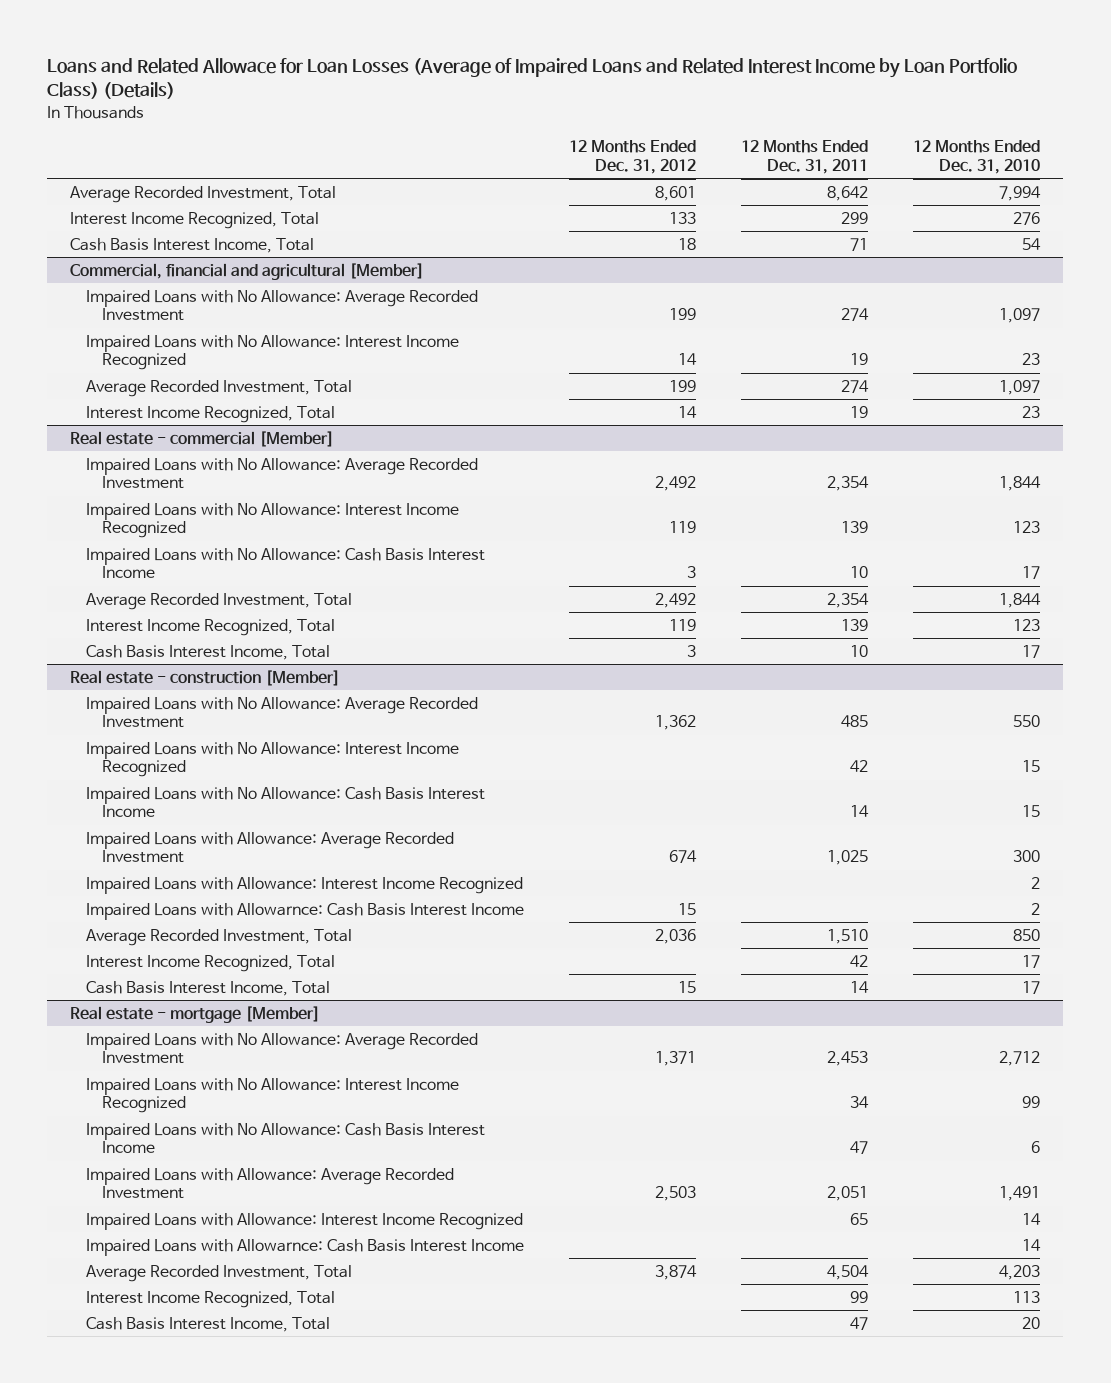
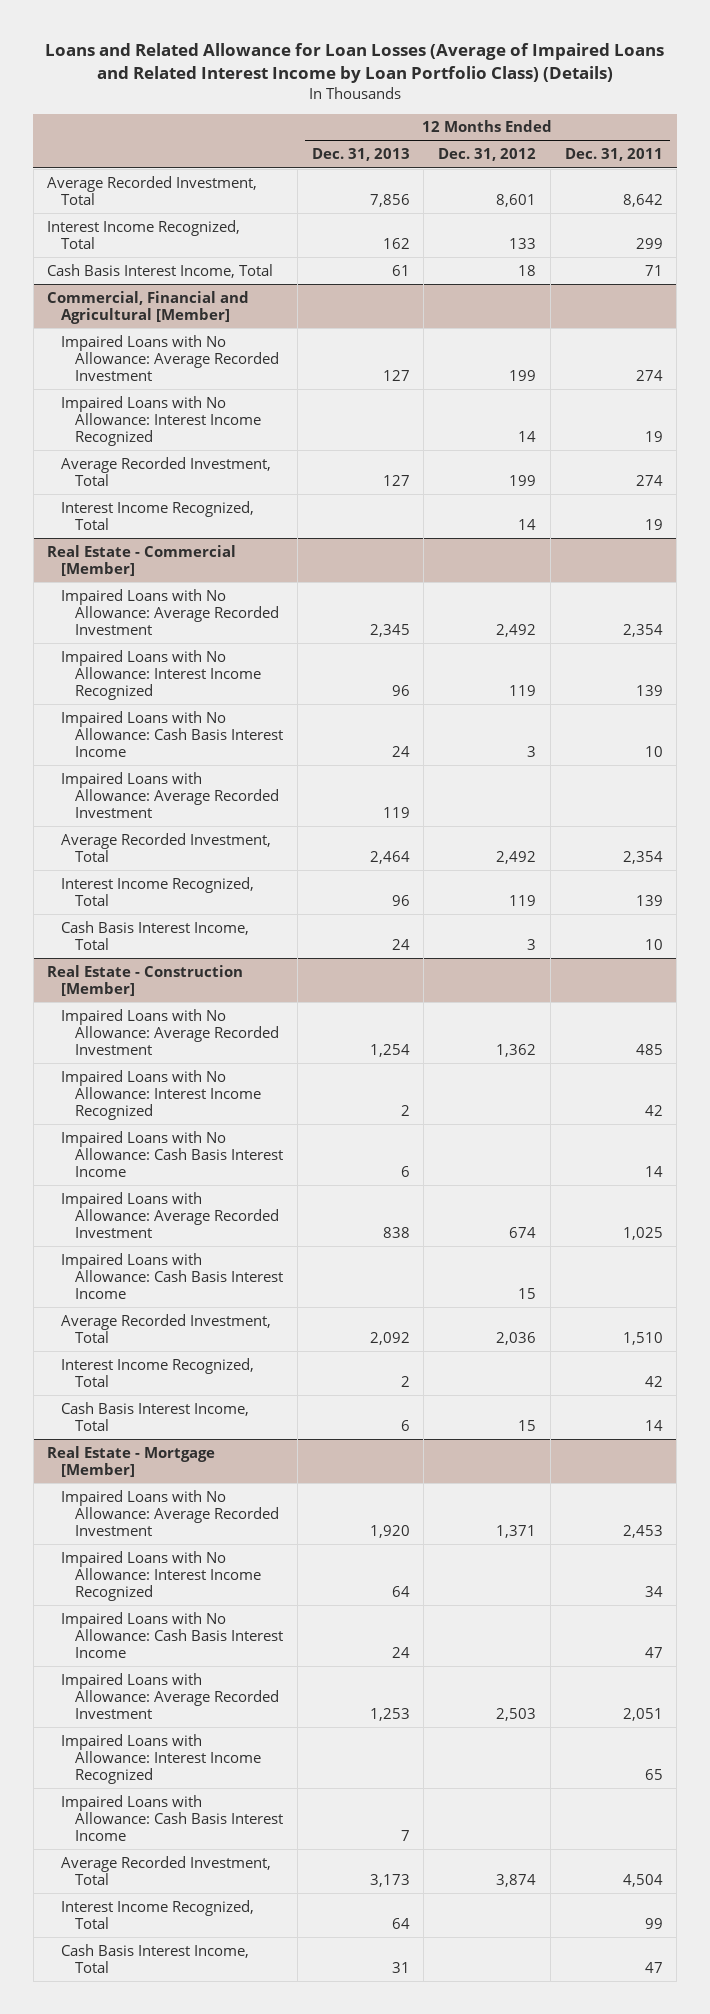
[47,57,1018,100] Loans and Related Allowace for Loan Losses (Average of Impaired Loans and Related Interest Income by Loan Portfolio Class) (Details) -> [44,43,664,83] Loans and Related Allowance for Loan Losses (Average of Impaired Loans and Related Interest Income by Loan Portfolio Class) (Details)
[913,140,1041,174] 12 Months Ended Dec. 31, 2010 -> none
none -> [311,148,410,162] Dec. 31, 2013
[70,262,425,280] Commercial, financial and agricultural [Member] -> [47,290,250,324] Commercial, Financial and Agricultural [Member]
[70,430,335,447] Real estate - commercial [Member] -> [47,544,237,576] Real Estate - Commercial [Member]
none -> [61,771,280,818] Impaired Loans with Allowance: Average Recorded Investment
[70,669,341,686] Real estate - construction [Member] -> [47,964,244,996] Real Estate - Construction [Member]
[86,876,524,894] Impaired Loans with Allowance: Interest Income Recognized -> none
[86,902,525,920] Impaired Loans with Allowarnce: Cash Basis Interest Income -> [61,1252,284,1299] Impaired Loans with Allowance: Cash Basis Interest Income
[70,1005,321,1023] Real estate - mortgage [Member] -> [47,1445,216,1477] Real Estate - Mortgage [Member]
[86,1238,525,1256] Impaired Loans with Allowarnce: Cash Basis Interest Income -> [61,1794,284,1841] Impaired Loans with Allowance: Cash Basis Interest Income

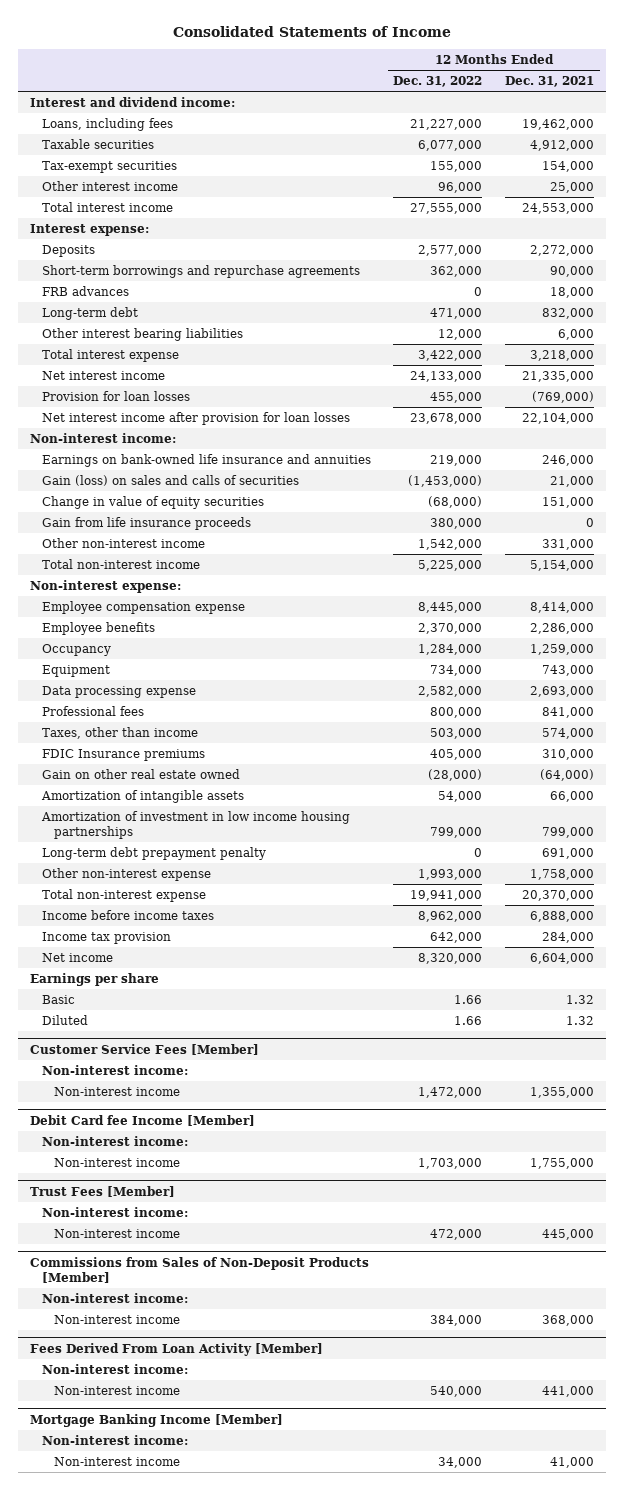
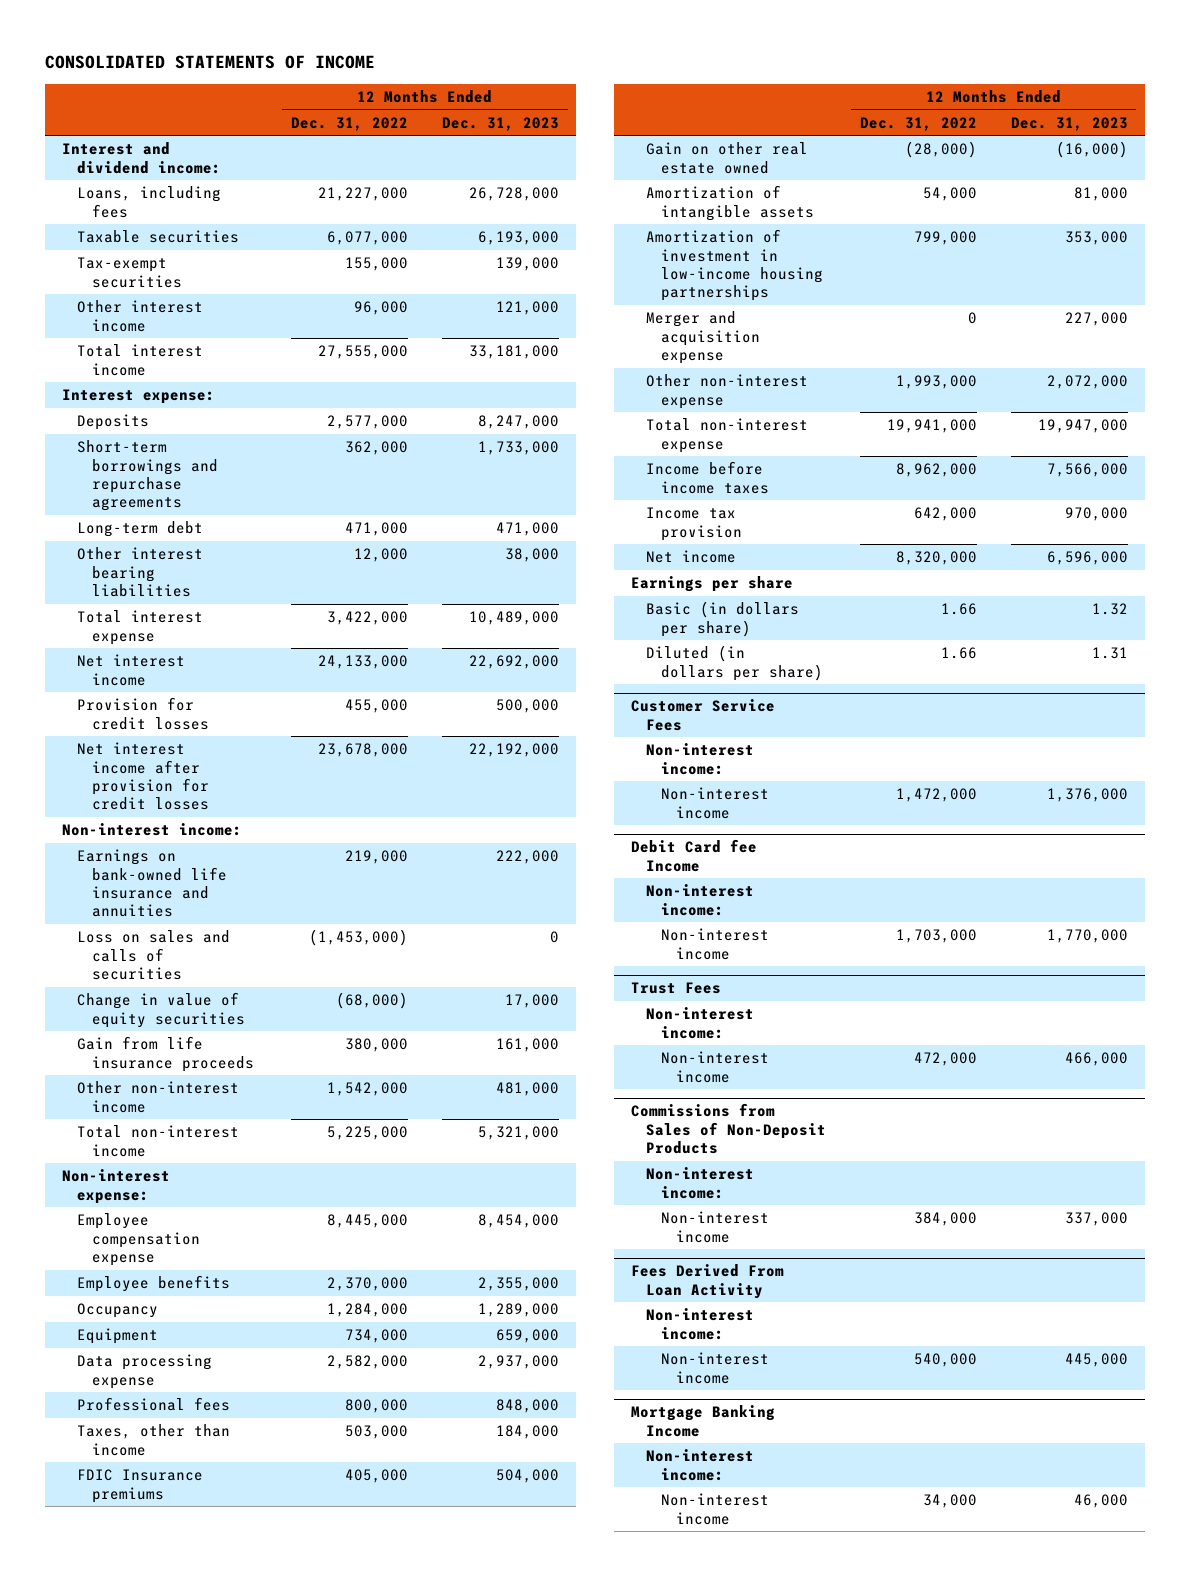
[172,25,451,37] Consolidated Statements of Income -> [44,55,375,70] CONSOLIDATED STATEMENTS OF INCOME
[505,76,595,88] Dec. 31, 2021 -> none
none -> [442,116,560,131] Dec. 31, 2023
[41,286,129,297] FRB advances -> none
[41,391,190,402] Provision for loan losses -> [76,697,209,730] Provision for credit losses
[41,412,350,426] Net interest income after provision for loan losses -> [76,742,209,811] Net interest income after provision for credit losses
[41,475,299,487] Gain (loss) on sales and calls of securities -> [76,930,230,980] Loss on sales and calls of securities
[41,847,266,861] Long-term debt prepayment penalty -> none
[40,811,350,840] Amortization of investment in low income housing partnerships -> [645,229,823,302] Amortization of investment in low-income housing partnerships
none -> [645,311,760,364] Merger and acquisition expense
[41,995,75,1005] Basic -> [645,601,799,637] Basic (in dollars per share)
[41,1015,88,1026] Diluted -> [645,645,823,681] Diluted (in dollars per share)
[29,1043,259,1055] Customer Service Fees [Member] -> [630,699,775,731] Customer Service Fees
[29,1114,255,1126] Debit Card fee Income [Member] -> [630,839,757,872] Debit Card fee Income
[29,1185,175,1197] Trust Fees [Member] -> [630,982,721,995] Trust Fees
[29,1256,369,1283] Commissions from Sales of Non-Deposit Products [Member] -> [630,1103,826,1155] Commissions from Sales of Non-Deposit Products
[29,1342,323,1356] Fees Derived From Loan Activity [Member] -> [630,1264,784,1299] Fees Derived From Loan Activity
[29,1413,283,1427] Mortgage Banking Income [Member] -> [630,1405,775,1437] Mortgage Banking Income

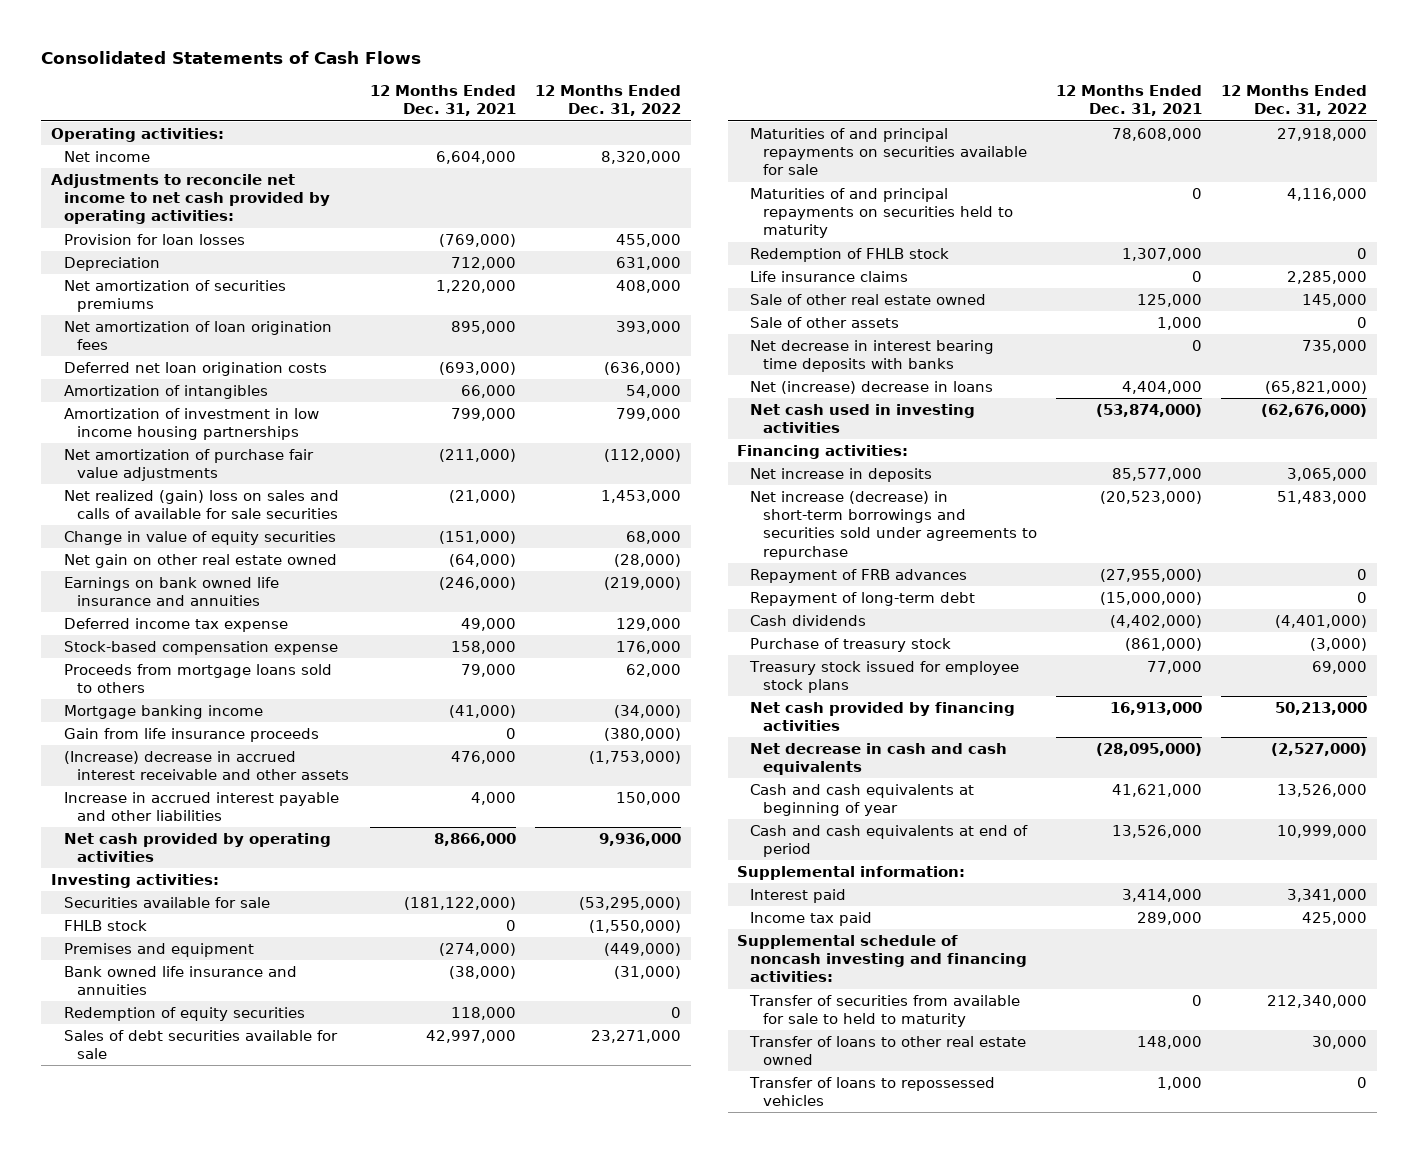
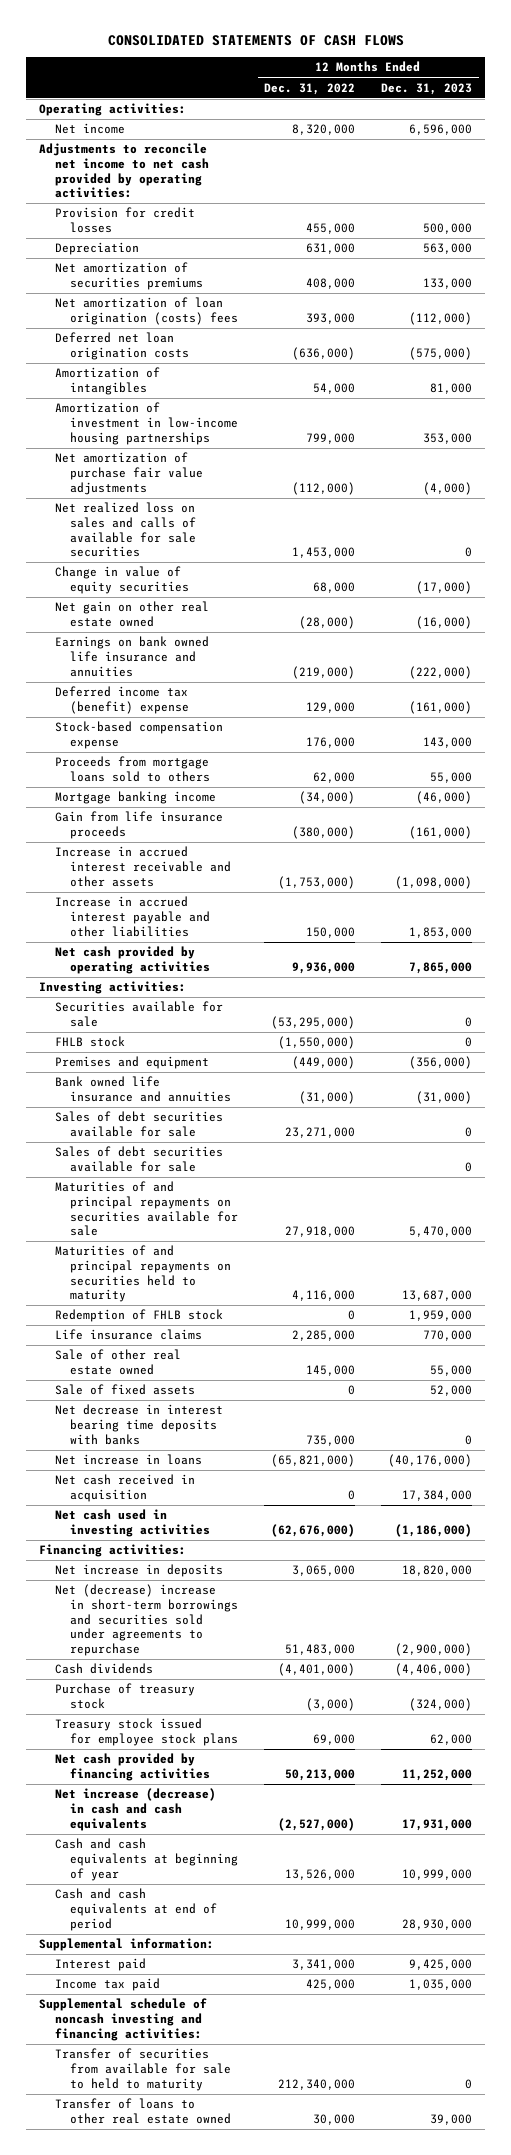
[41,51,422,65] Consolidated Statements of Cash Flows -> [107,34,404,46] CONSOLIDATED STATEMENTS OF CASH FLOWS
[369,85,516,117] 12 Months Ended Dec. 31, 2021 -> none
none -> [381,82,473,95] Dec. 31, 2023
[63,233,245,245] Provision for loan losses -> [54,207,195,234] Provision for credit losses
[63,320,332,351] Net amortization of loan origination fees -> [54,297,239,326] Net amortization of loan origination (costs) fees
[63,407,319,441] Amortization of investment in low income housing partnerships -> [54,402,239,445] Amortization of investment in low-income housing partnerships
[63,489,339,520] Net realized (gain) loss on sales and calls of available for sale securities -> [54,502,197,558] Net realized loss on sales and calls of available for sale securities
[63,617,288,632] Deferred income tax expense -> [54,686,190,715] Deferred income tax (benefit) expense
[63,750,349,781] (Increase) decrease in accrued interest receivable and other assets -> [54,846,232,887] Increase in accrued interest receivable and other assets
[63,1006,305,1021] Redemption of equity securities -> none
none -> [54,1146,223,1173] Sales of debt securities available for sale
[750,316,900,328] Sale of other assets -> [54,1384,195,1396] Sale of fixed assets
[750,380,994,394] Net (increase) decrease in loans -> [54,1454,202,1466] Net increase in loans
none -> [54,1474,195,1503] Net cash received in acquisition
[750,568,968,583] Repayment of FRB advances -> none
[750,591,976,606] Repayment of long-term debt -> none
[750,490,1037,560] Net increase (decrease) in short-term borrowings and securities sold under agreements to repurchase -> [54,1584,239,1656] Net (decrease) increase in short-term borrowings and securities sold under agreements to repurchase
[750,742,1008,776] Net decrease in cash and cash equivalents -> [54,1788,216,1831] Net increase (decrease) in cash and cash equivalents
[749,1076,996,1107] Transfer of loans to repossessed vehicles -> none

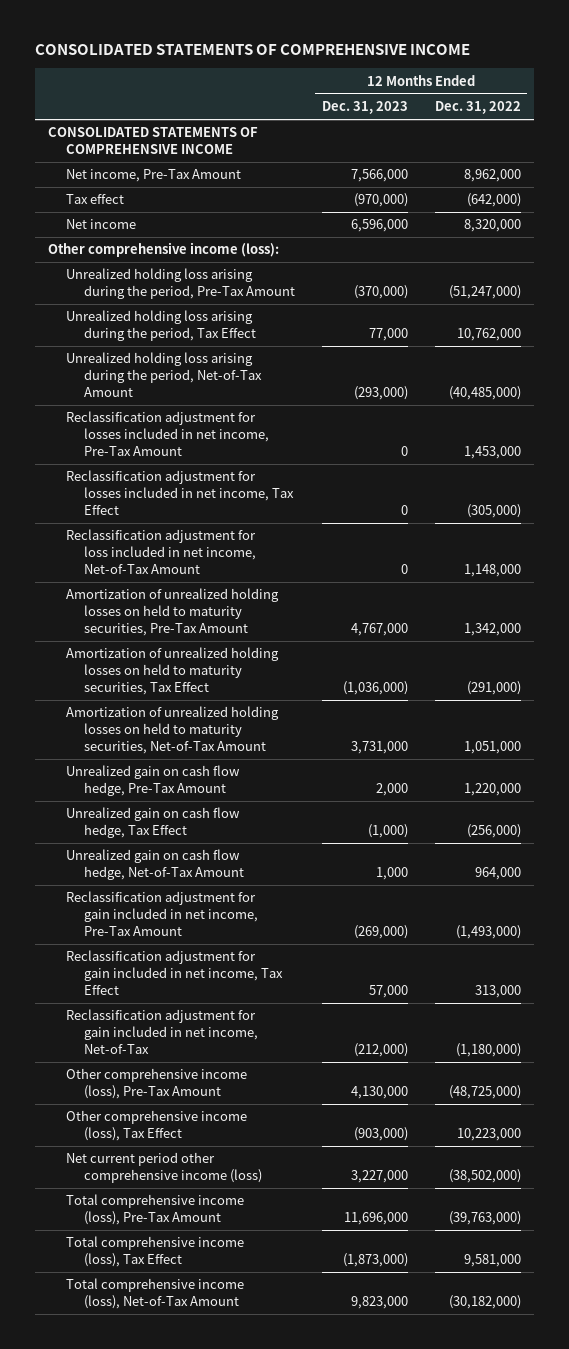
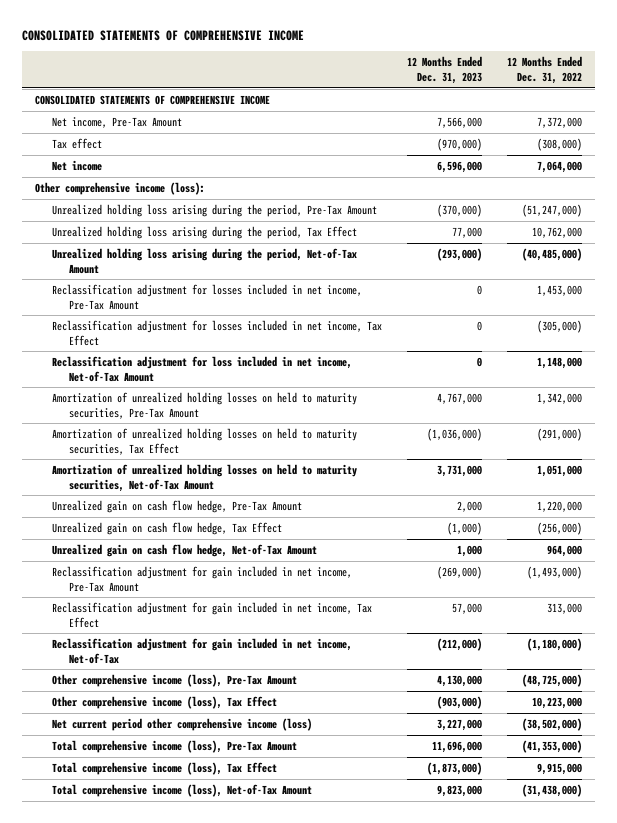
[463,169,521,183] 8,962,000 -> [537,116,583,128] 7,372,000
[466,193,521,208] (642,000) -> [537,137,583,151] (308,000)
[463,219,521,233] 8,320,000 -> [537,160,583,173] 7,064,000
[448,1211,521,1226] (39,763,000) -> [522,739,583,753] (41,353,000)
[463,1254,521,1268] 9,581,000 -> [537,762,583,775] 9,915,000
[448,1295,521,1310] (30,182,000) -> [522,783,583,797] (31,438,000)

